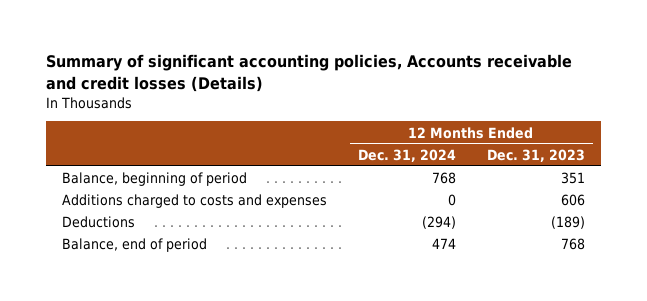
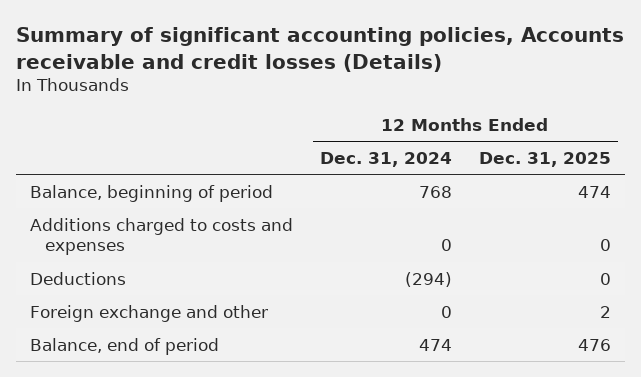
[487,148,586,162] Dec. 31, 2023 -> none
none -> [478,151,611,167] Dec. 31, 2025
none -> [29,304,268,322] Foreign exchange and other

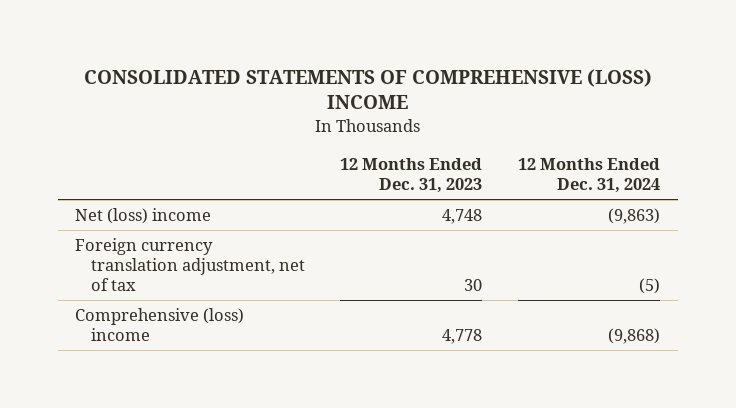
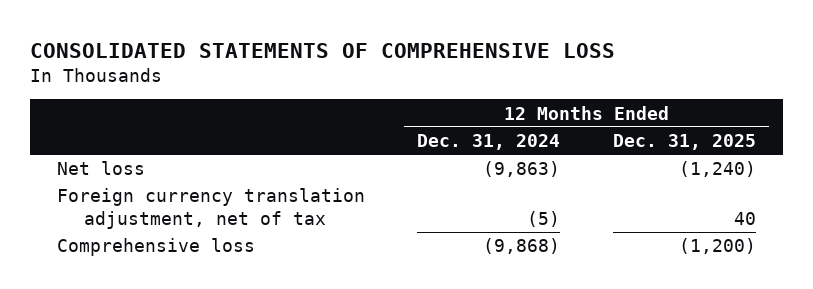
[83,68,652,110] CONSOLIDATED STATEMENTS OF COMPREHENSIVE (LOSS) INCOME -> [30,42,616,58] CONSOLIDATED STATEMENTS OF COMPREHENSIVE LOSS
[340,157,483,193] 12 Months Ended Dec. 31, 2023 -> none
none -> [613,133,757,150] Dec. 31, 2025
[75,208,212,225] Net (loss) income -> [56,161,145,176] Net loss
[75,308,245,342] Comprehensive (loss) income -> [56,238,255,257] Comprehensive loss

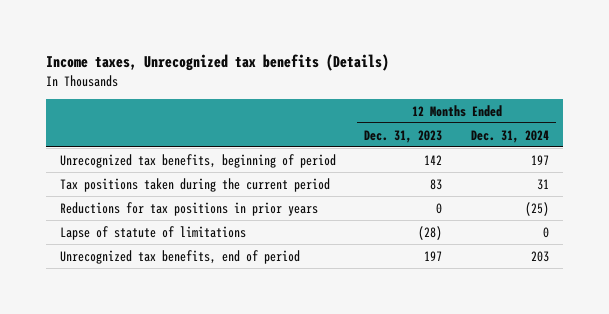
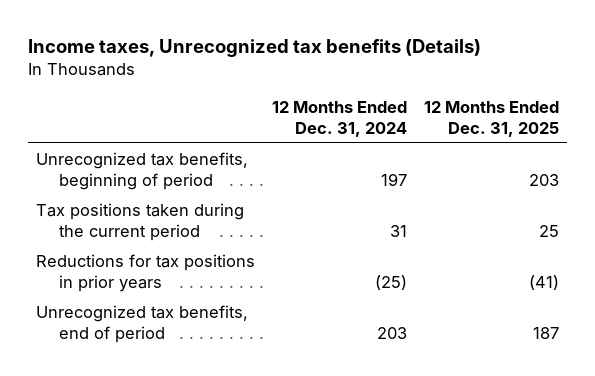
[364,129,443,143] Dec. 31, 2023 -> none
none -> [423,100,559,137] 12 Months Ended Dec. 31, 2025
[60,225,247,240] Lapse of statute of limitations -> none

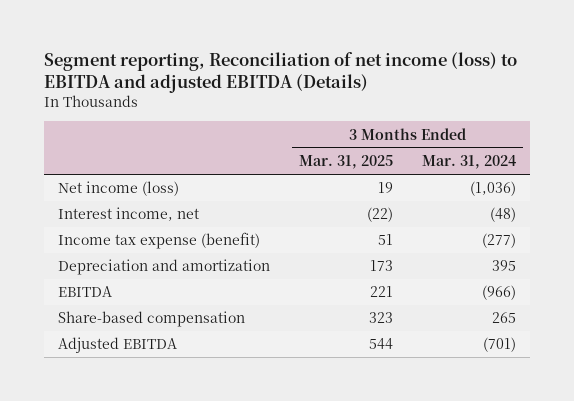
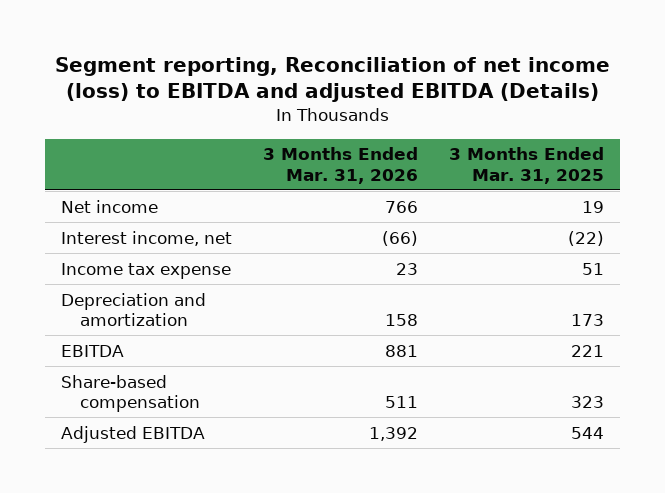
[422,155,517,170] Mar. 31, 2024 -> none
none -> [263,147,419,184] 3 Months Ended Mar. 31, 2026
[58,181,180,197] Net income (loss) -> [60,199,158,213] Net income
[58,232,261,250] Income tax expense (benefit) -> [60,262,231,279] Income tax expense

